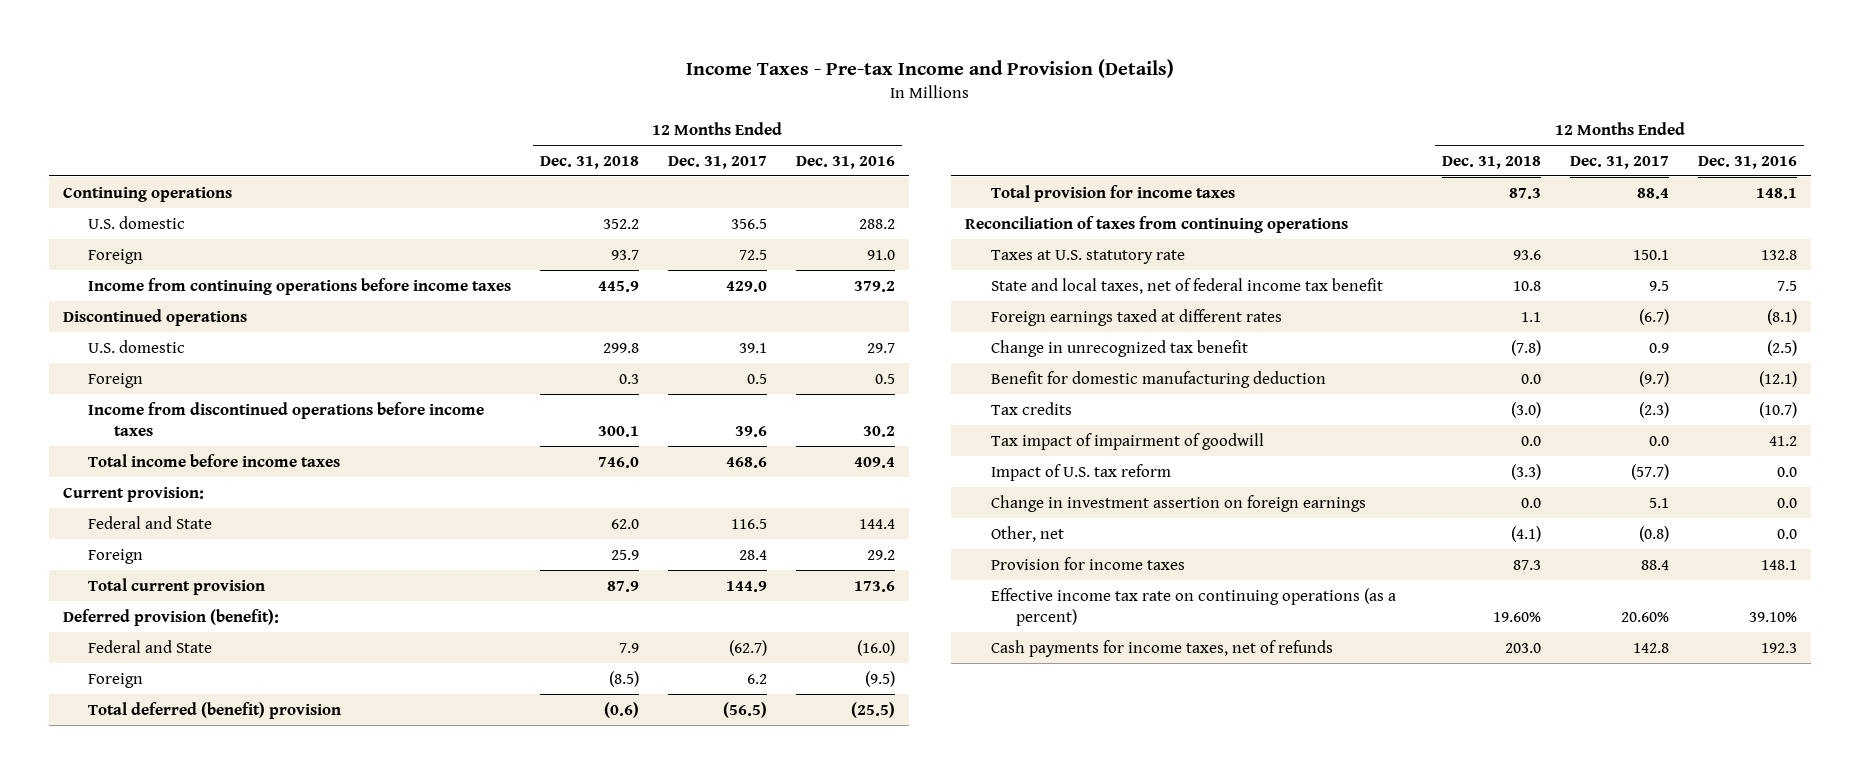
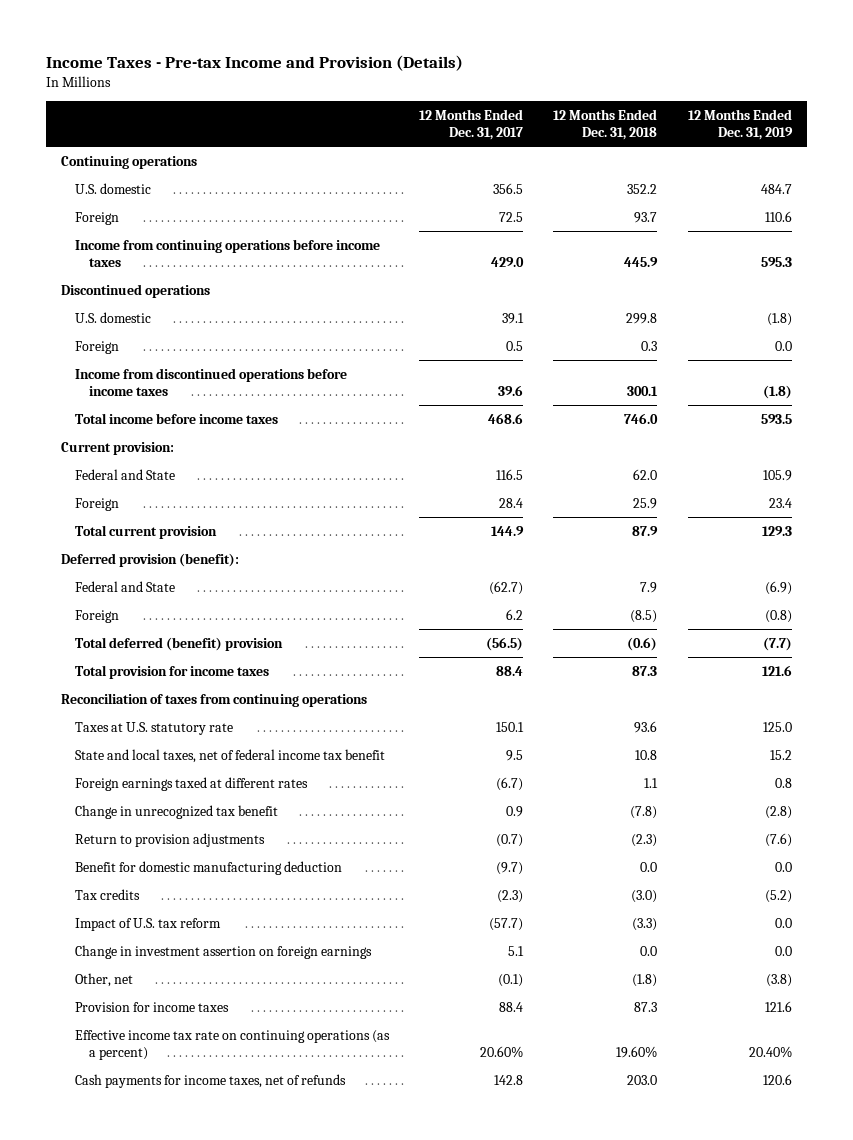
[795,155,895,169] Dec. 31, 2016 -> none
none -> [687,109,793,141] 12 Months Ended Dec. 31, 2019
none -> [74,832,265,847] Return to provision adjustments
[990,432,1264,450] Tax impact of impairment of goodwill -> none
[1511,525,1542,542] (4.1) -> [632,973,658,987] (1.8)
[1639,525,1670,542] (0.8) -> [498,973,524,987] (0.1)

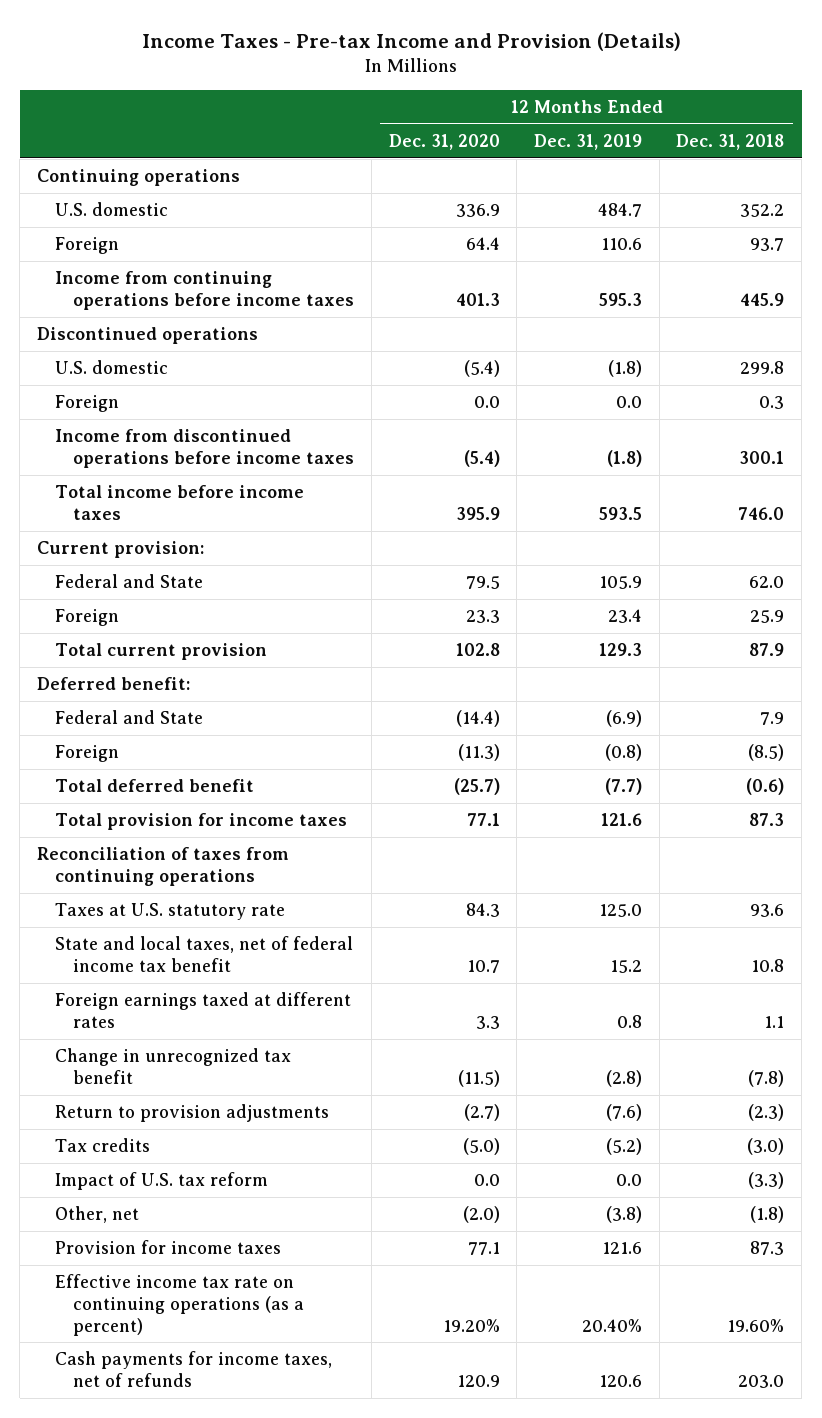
[419,109,524,141] 12 Months Ended Dec. 31, 2017 -> none
none -> [388,133,500,150] Dec. 31, 2020
[60,552,239,567] Deferred provision (benefit): -> [37,677,191,691] Deferred benefit:
[74,636,283,651] Total deferred (benefit) provision -> [55,779,255,793] Total deferred benefit
[74,860,342,875] Benefit for domestic manufacturing deduction -> none
[74,944,372,959] Change in investment assertion on foreign earnings -> none

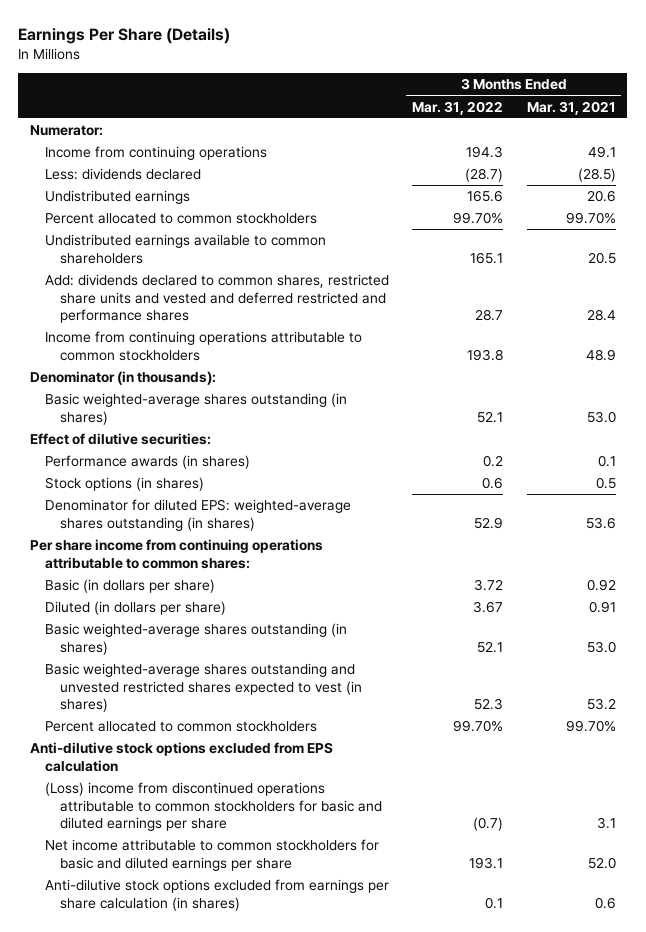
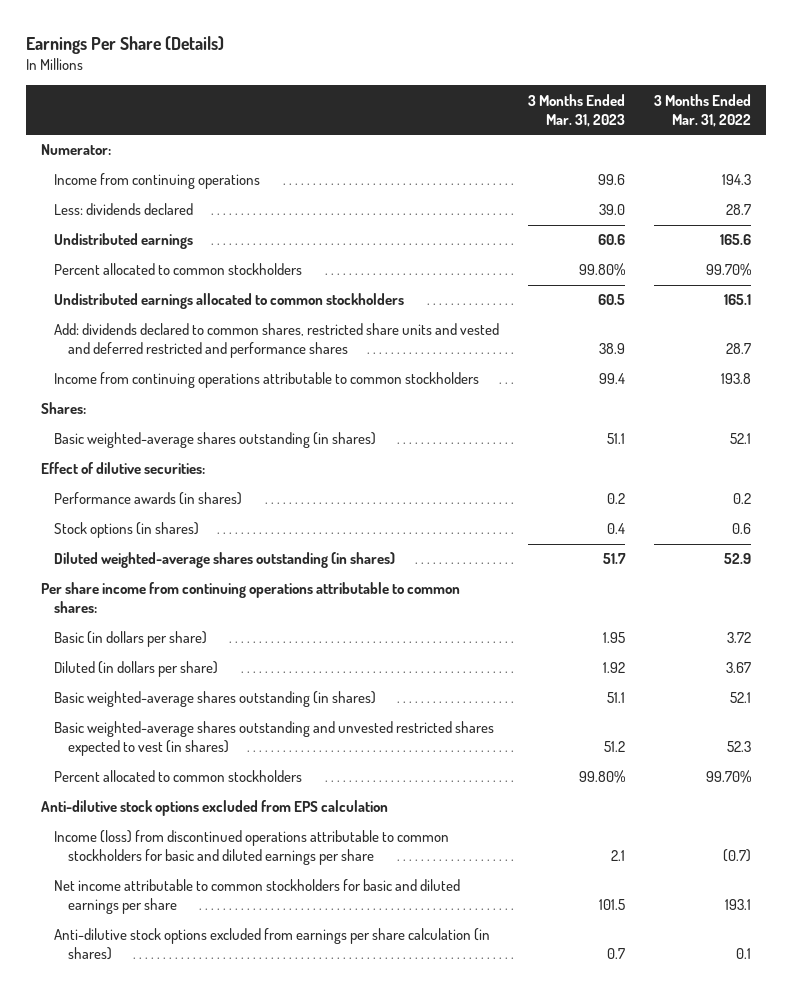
[526,100,616,115] Mar. 31, 2021 -> none
none -> [528,93,626,127] 3 Months Ended Mar. 31, 2023
[465,168,504,183] (28.7) -> [726,204,752,216] 28.7
[44,234,326,264] Undistributed earnings available to common shareholders -> [54,293,405,310] Undistributed earnings allocated to common stockholders
[29,371,216,386] Denominator (in thousands): -> [40,402,86,415] Shares:
[44,499,351,531] Denominator for diluted EPS: weighted-average shares outstanding (in shares) -> [54,552,396,569] Diluted weighted-average shares outstanding (in shares)
[44,782,382,832] (Loss) income from discontinued operations attributable to common stockholders for basic and diluted earnings per share -> [54,830,450,866] Income (loss) from discontinued operations attributable to common stockholders for basic and diluted earnings per share

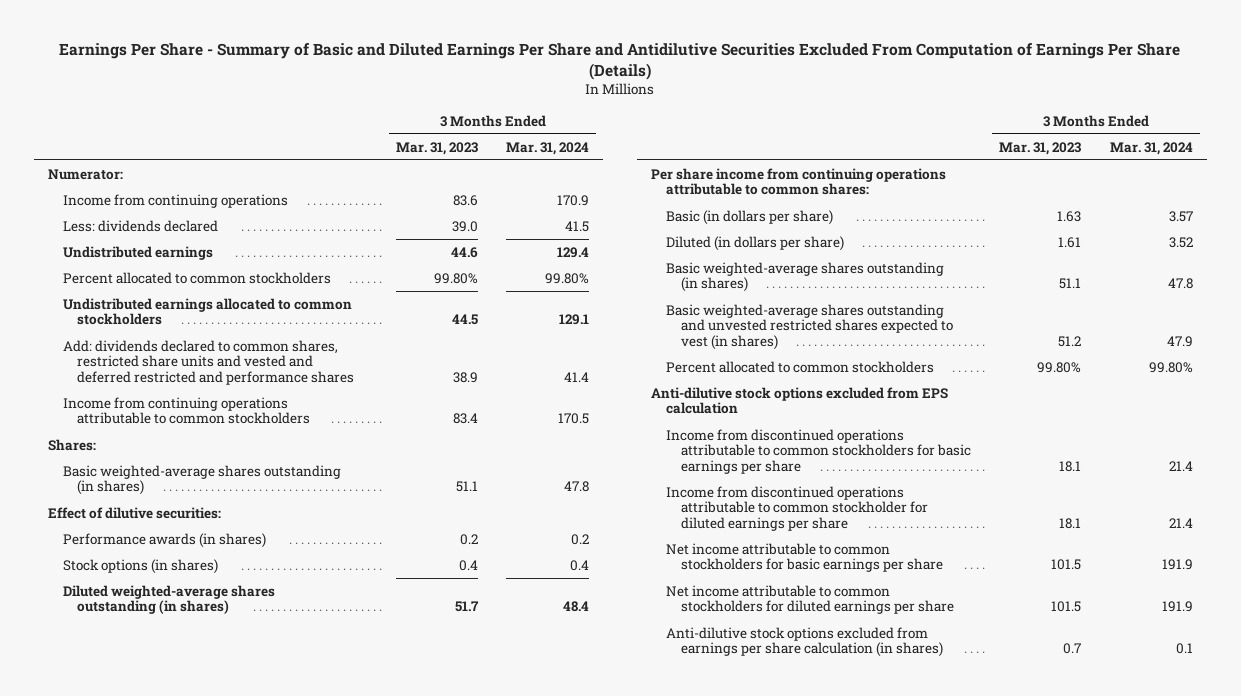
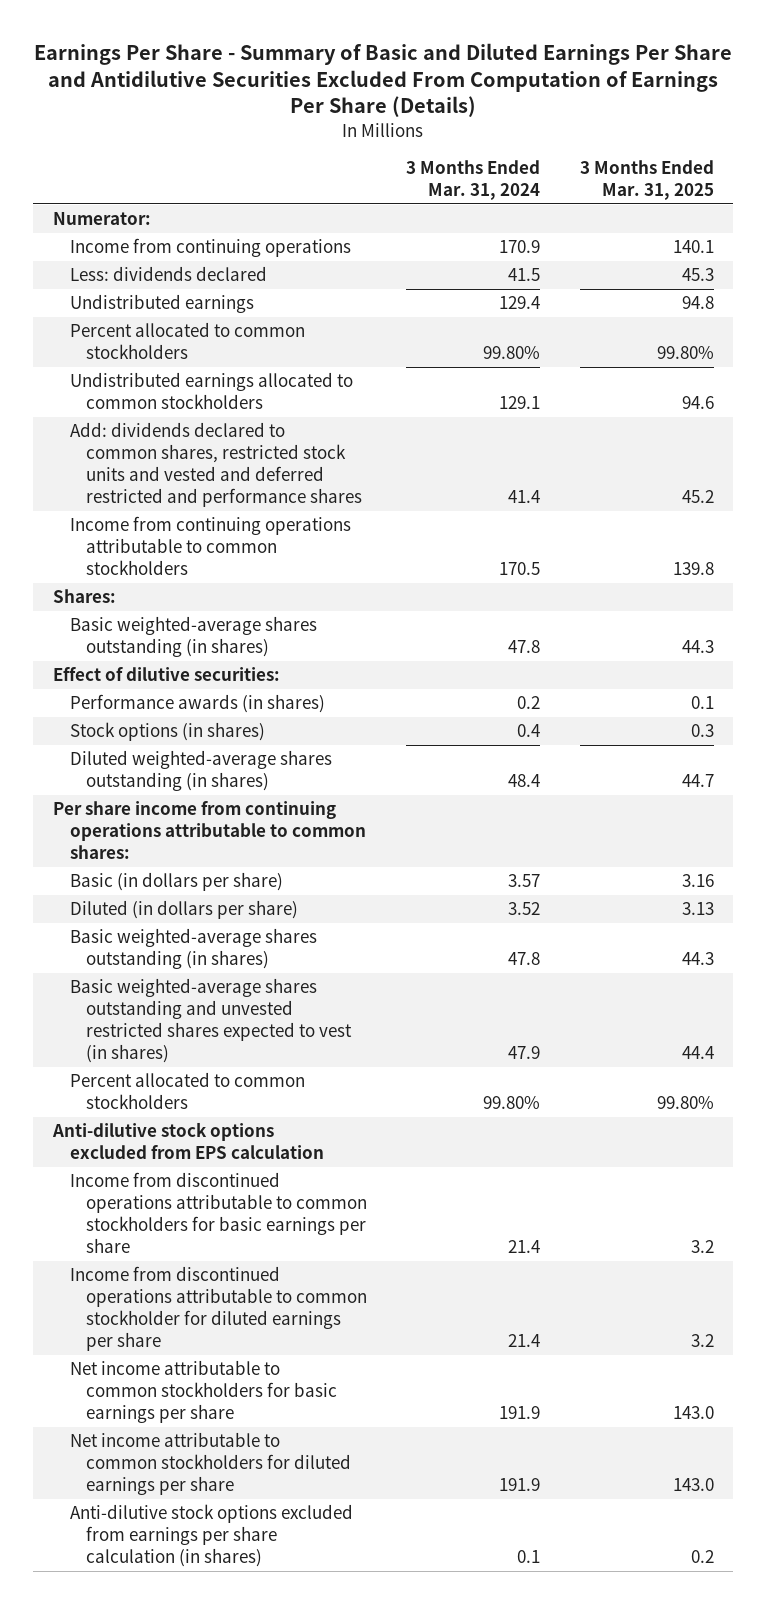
[395,141,478,155] Mar. 31, 2023 -> none
none -> [579,159,714,200] 3 Months Ended Mar. 31, 2025
[62,339,355,386] Add: dividends declared to common shares, restricted share units and vested and deferred restricted and performance shares -> [69,422,363,508] Add: dividends declared to common shares, restricted stock units and vested and deferred restricted and performance shares

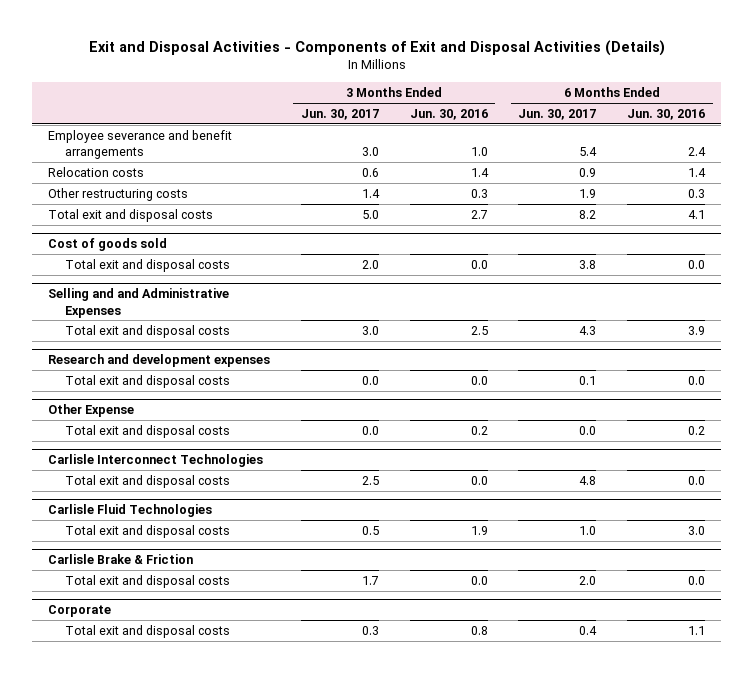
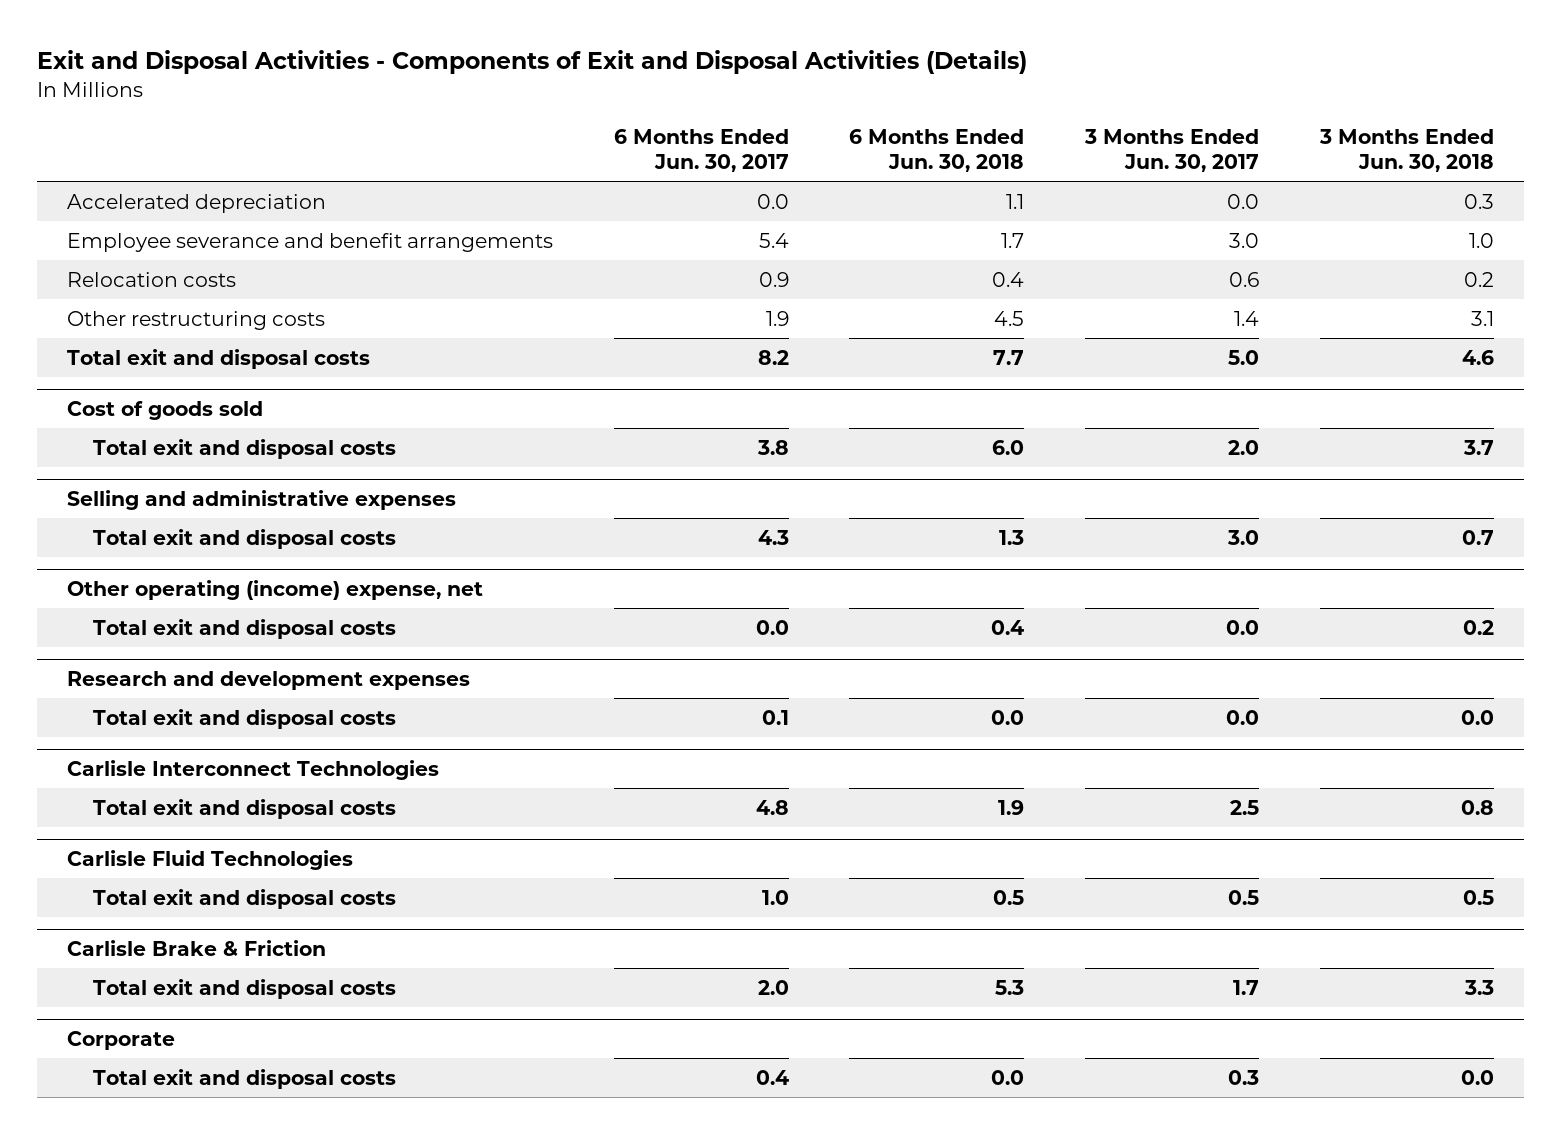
[409,109,488,121] Jun. 30, 2016 -> none
[627,109,706,121] Jun. 30, 2016 -> none
none -> [849,128,1025,172] 6 Months Ended Jun. 30, 2018
none -> [1318,128,1494,172] 3 Months Ended Jun. 30, 2018
none -> [67,193,327,213] Accelerated depreciation
[47,288,229,318] Selling and and Administrative Expenses -> [67,490,457,511] Selling and administrative expenses
none -> [67,580,484,601] Other operating (income) expense, net
none -> [93,618,397,639] Total exit and disposal costs
[47,404,134,418] Other Expense -> none
[64,424,230,438] Total exit and disposal costs -> none

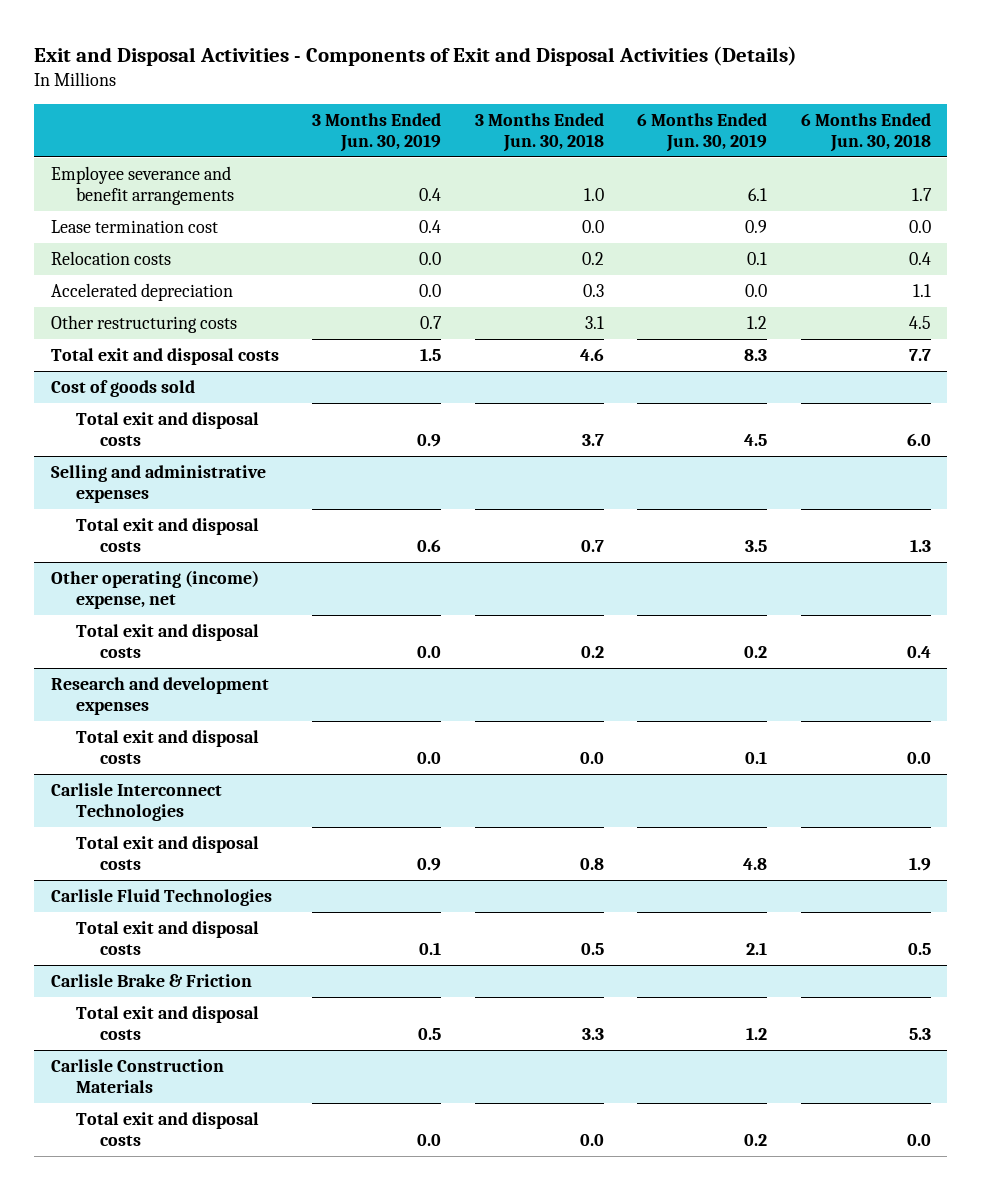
[613,128,789,172] 6 Months Ended Jun. 30, 2017 -> none
[1083,128,1259,172] 3 Months Ended Jun. 30, 2017 -> none
none -> [312,112,442,152] 3 Months Ended Jun. 30, 2019
none -> [637,112,768,152] 6 Months Ended Jun. 30, 2019
none -> [50,219,218,233] Lease termination cost
[67,193,327,213] Accelerated depreciation -> [50,282,233,301] Accelerated depreciation
[67,1031,176,1051] Corporate -> none
none -> [50,1058,224,1094] Carlisle Construction Materials

